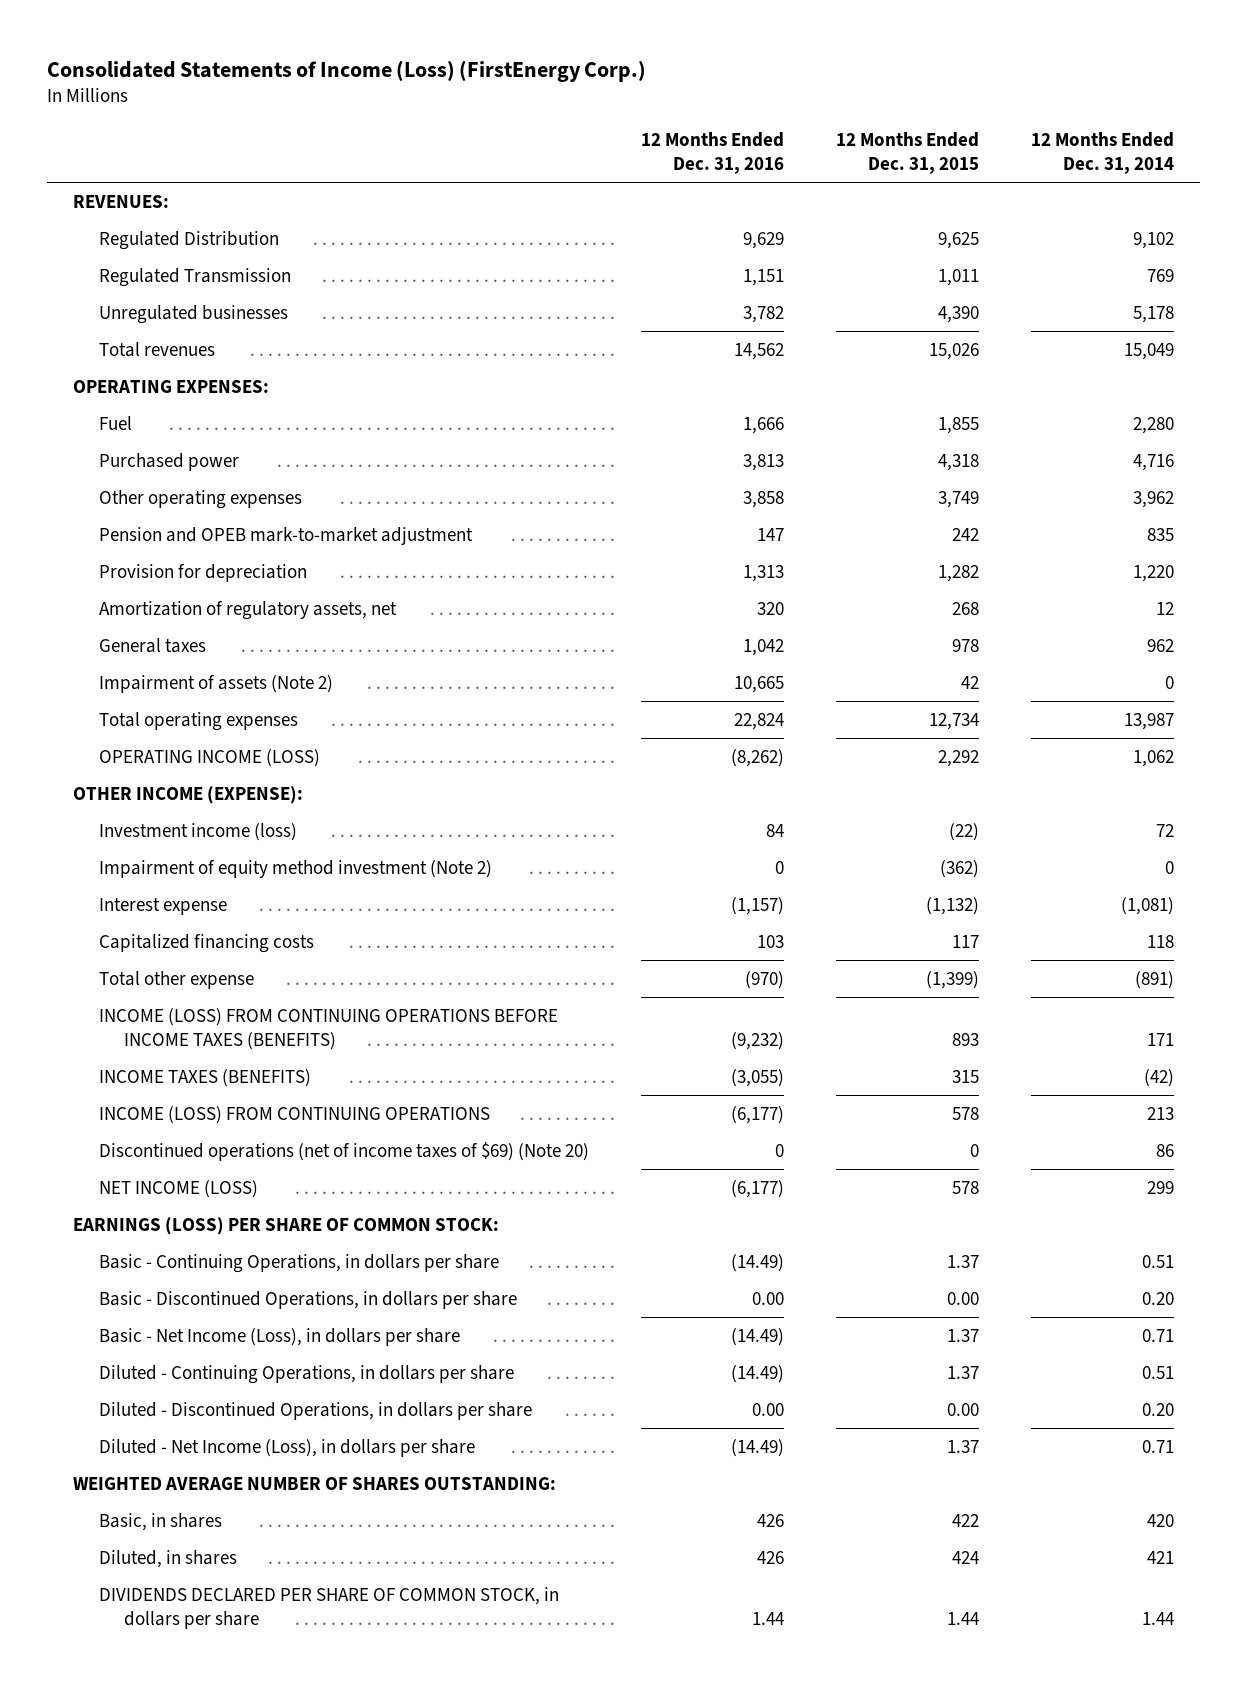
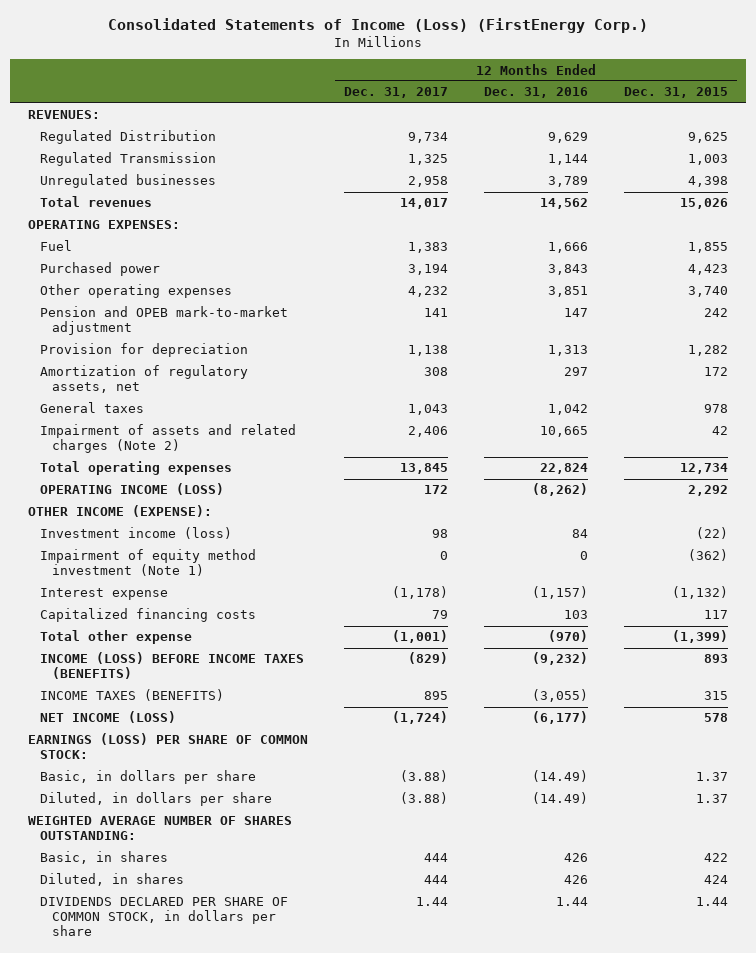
[1031,132,1175,175] 12 Months Ended Dec. 31, 2014 -> none
none -> [344,87,449,99] Dec. 31, 2017
[742,268,784,286] 1,151 -> [548,154,589,166] 1,144
[937,268,979,286] 1,011 -> [688,154,729,166] 1,003
[742,305,784,323] 3,782 -> [548,176,589,188] 3,789
[937,305,979,323] 4,390 -> [688,176,729,188] 4,398
[742,453,784,471] 3,813 -> [548,264,589,276] 3,843
[937,453,979,471] 4,318 -> [688,264,729,276] 4,423
[742,490,784,508] 3,858 -> [548,286,589,298] 3,851
[937,490,979,508] 3,749 -> [688,286,729,298] 3,740
[756,601,784,615] 320 -> [564,367,589,377] 297
[951,601,979,615] 268 -> [704,367,729,377] 172
[98,674,333,693] Impairment of assets (Note 2) -> [39,424,296,454] Impairment of assets and related charges (Note 2)
[98,859,492,878] Impairment of equity method investment (Note 2) -> [39,549,256,577] Impairment of equity method investment (Note 1)
[98,1007,558,1050] INCOME (LOSS) FROM CONTINUING OPERATIONS BEFORE INCOME TAXES (BENEFITS) -> [39,652,304,680] INCOME (LOSS) BEFORE INCOME TAXES (BENEFITS)
[98,1105,490,1124] INCOME (LOSS) FROM CONTINUING OPERATIONS -> none
[98,1141,589,1161] Discontinued operations (net of income taxes of $69) (Note 20) -> none
[98,1253,499,1273] Basic - Continuing Operations, in dollars per share -> none
[98,1290,517,1309] Basic - Discontinued Operations, in dollars per share -> none
[98,1364,514,1384] Diluted - Continuing Operations, in dollars per share -> none
[98,1401,532,1420] Diluted - Discontinued Operations, in dollars per share -> none
[98,1327,460,1346] Basic - Net Income (Loss), in dollars per share -> [39,770,256,785] Basic, in dollars per share
[98,1438,475,1457] Diluted - Net Income (Loss), in dollars per share -> [39,792,272,807] Diluted, in dollars per share

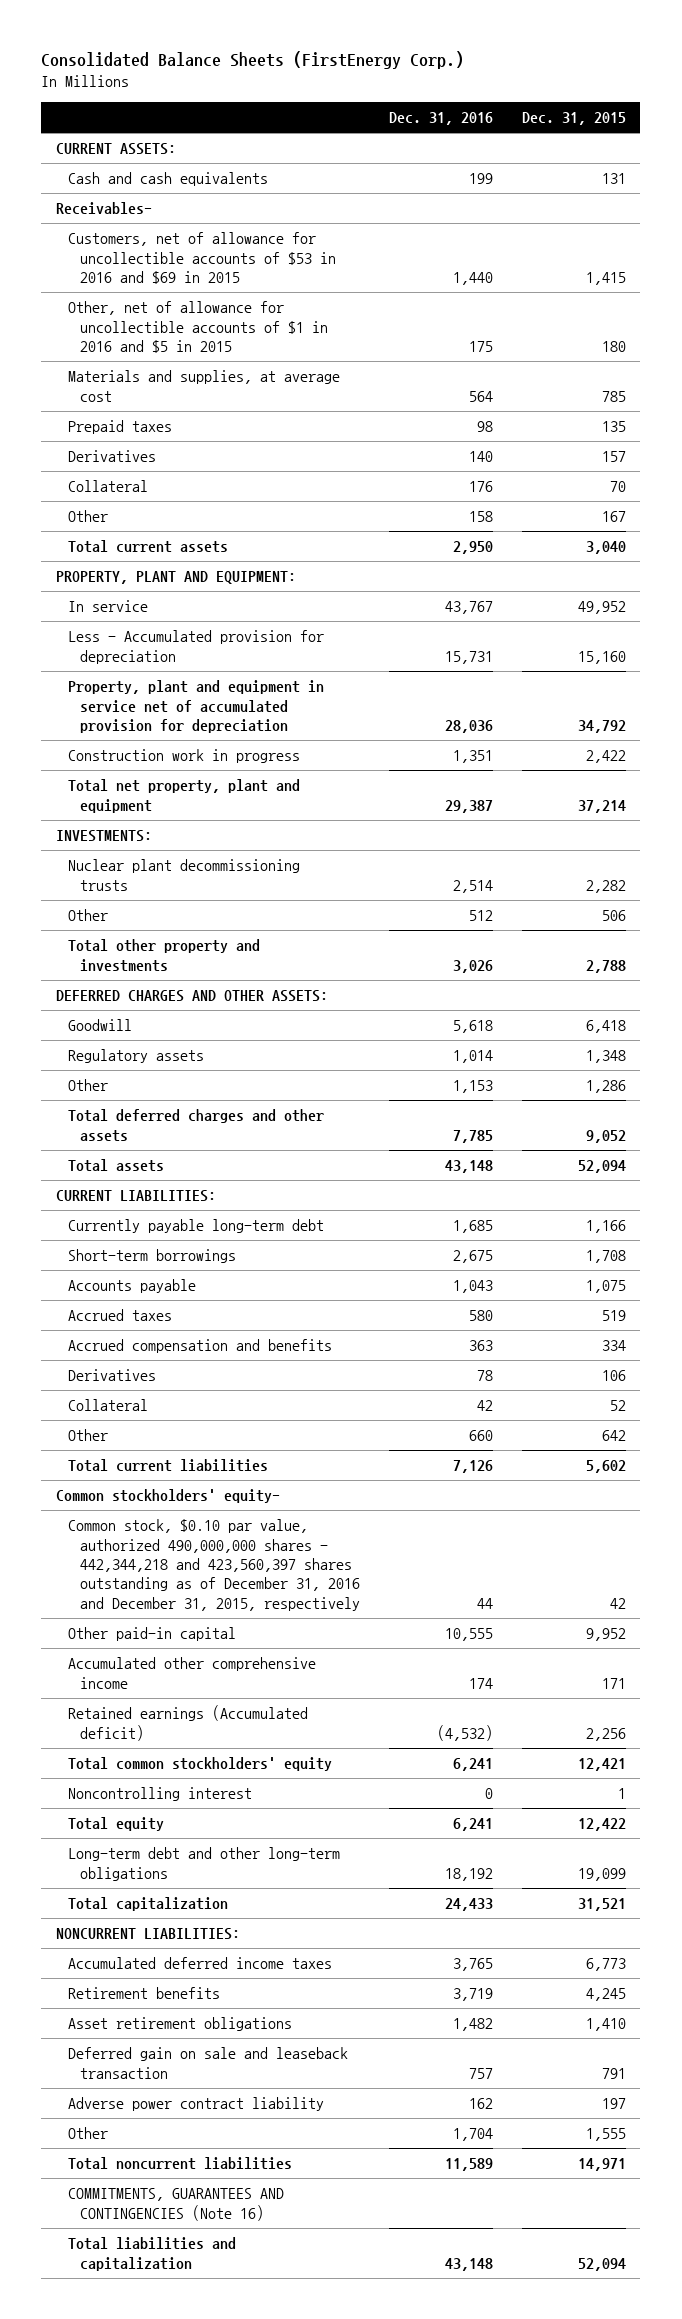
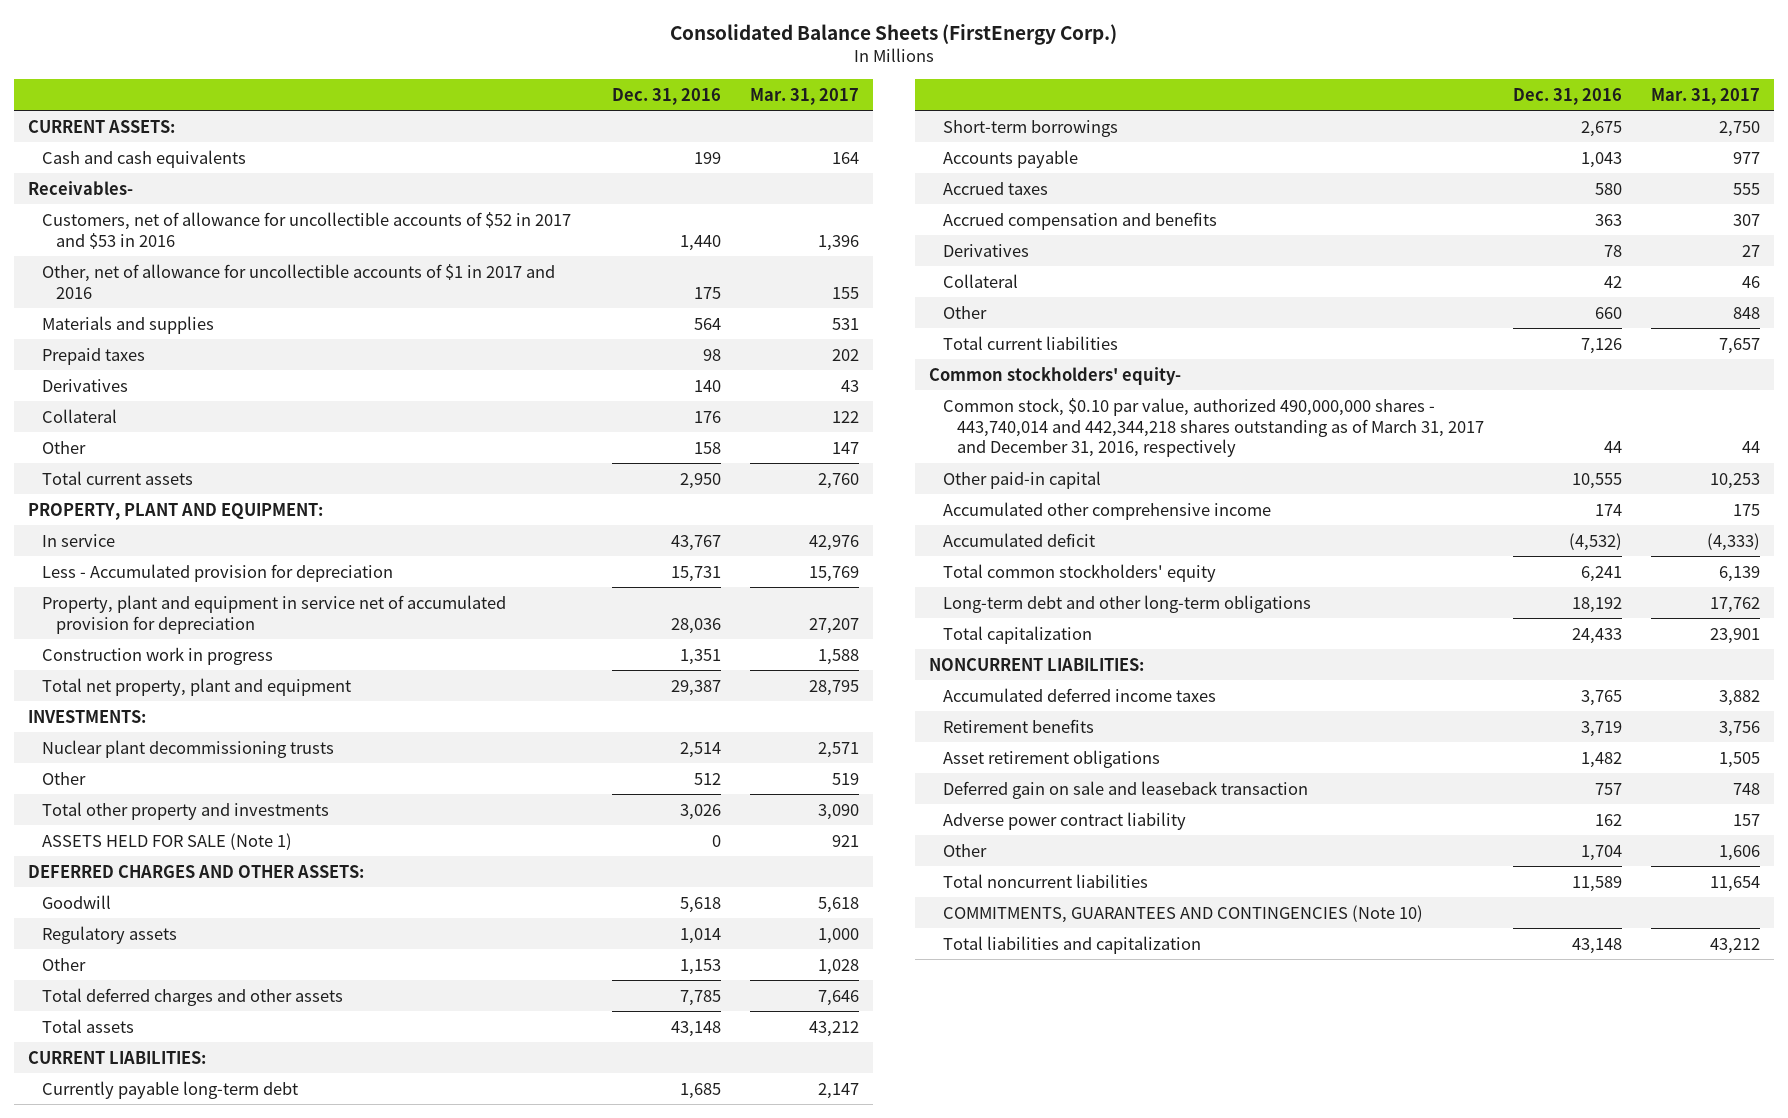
[521,112,626,126] Dec. 31, 2015 -> none
none -> [749,87,859,105] Mar. 31, 2017
[67,232,336,284] Customers, net of allowance for uncollectible accounts of $53 in 2016 and $69 in 2015 -> [42,211,572,249] Customers, net of allowance for uncollectible accounts of $52 in 2017 and $53 in 2016
[67,301,328,353] Other, net of allowance for uncollectible accounts of $1 in 2016 and $5 in 2015 -> [42,263,556,299] Other, net of allowance for uncollectible accounts of $1 in 2017 and 2016
[67,370,340,402] Materials and supplies, at average cost -> [42,315,215,334] Materials and supplies
none -> [42,832,293,850] ASSETS HELD FOR SALE (Note 1)
[67,1519,360,1611] Common stock, $0.10 par value, authorized 490,000,000 shares - 442,344,218 and 423,560,397 shares outstanding as of December 31, 2016 and December 31, 2015, respectively -> [943,397,1485,458] Common stock, $0.10 par value, authorized 490,000,000 shares - 443,740,014 and 442,344,218 shares outstanding as of March 31, 2017 and December 31, 2016, respectively
[67,1705,308,1741] Retained earnings (Accumulated deficit) -> [943,532,1096,547] Accumulated deficit
[67,1787,252,1802] Noncontrolling interest -> none
[67,1817,164,1832] Total equity -> none
[67,2188,284,2221] COMMITMENTS, GUARANTEES AND CONTINGENCIES (Note 16) -> [943,904,1424,923] COMMITMENTS, GUARANTEES AND CONTINGENCIES (Note 10)

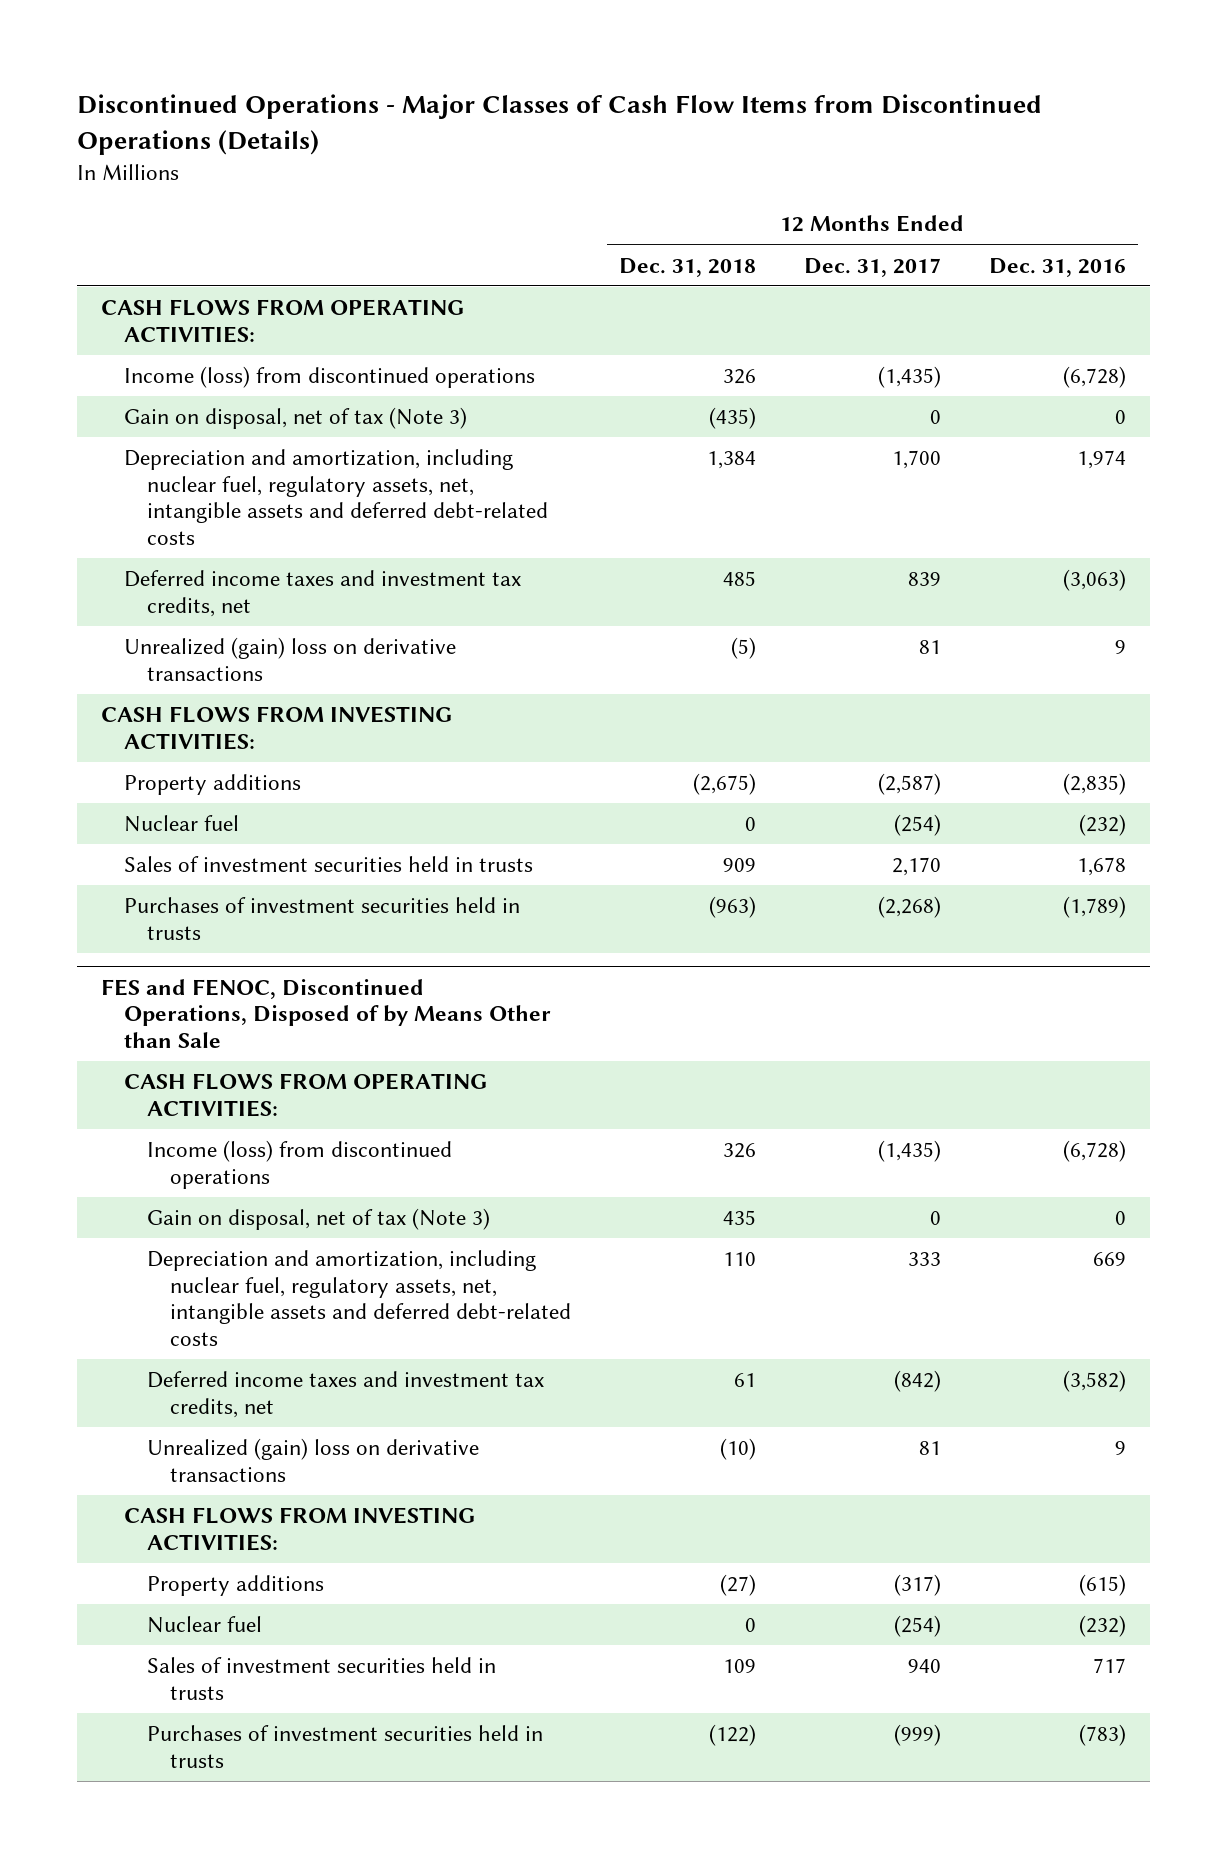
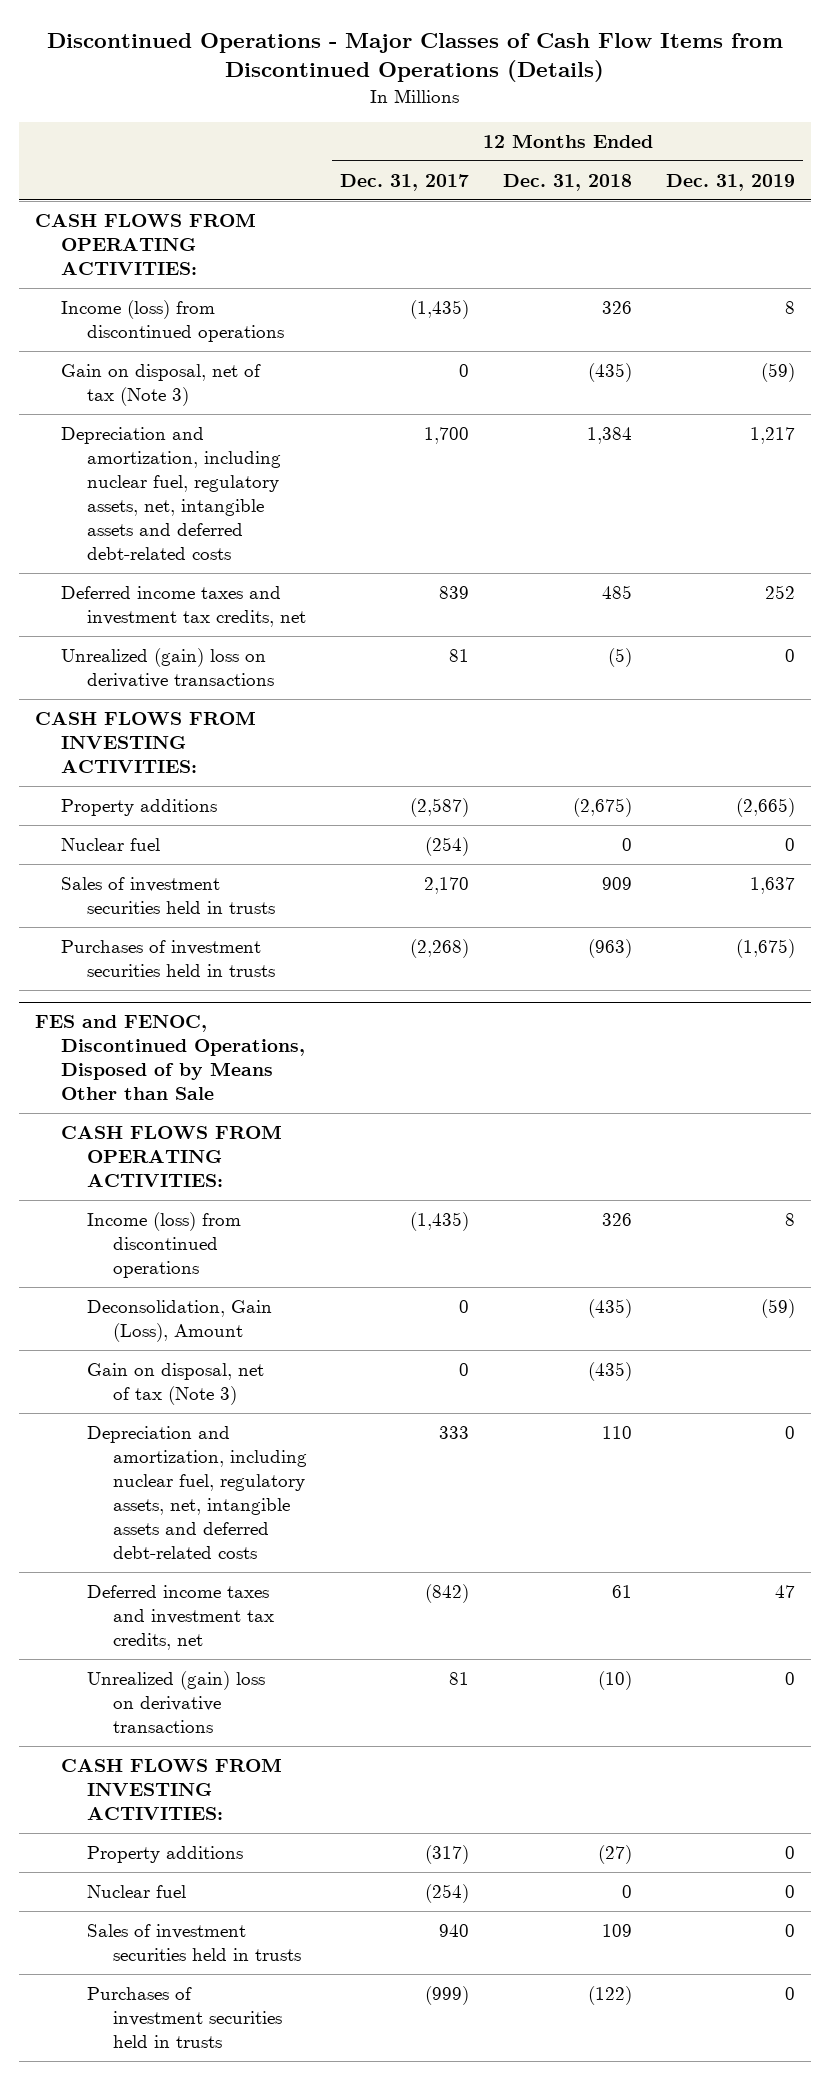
[988,257,1126,277] Dec. 31, 2016 -> none
none -> [665,173,795,191] Dec. 31, 2019
none -> [87,1299,273,1343] Deconsolidation, Gain (Loss), Amount
[722,1210,756,1226] 435 -> [588,1361,633,1381] (435)

